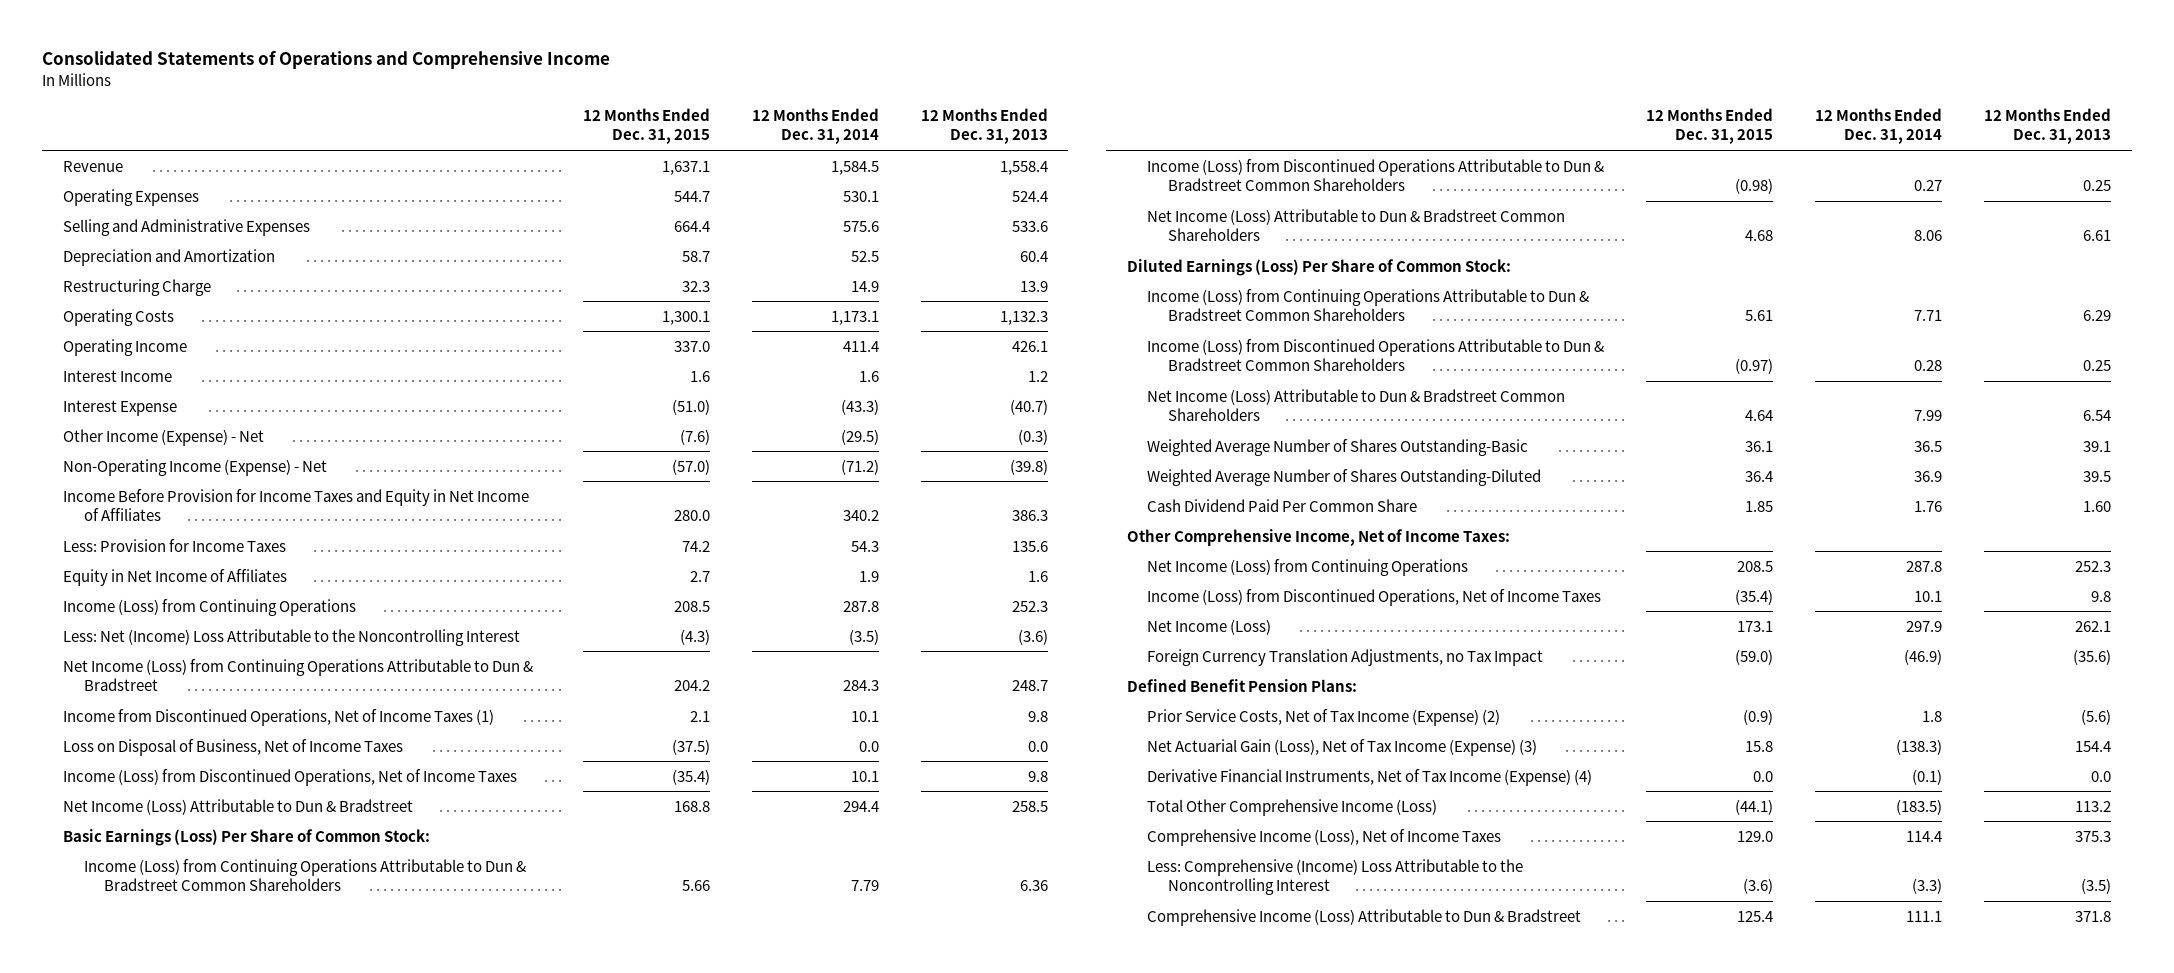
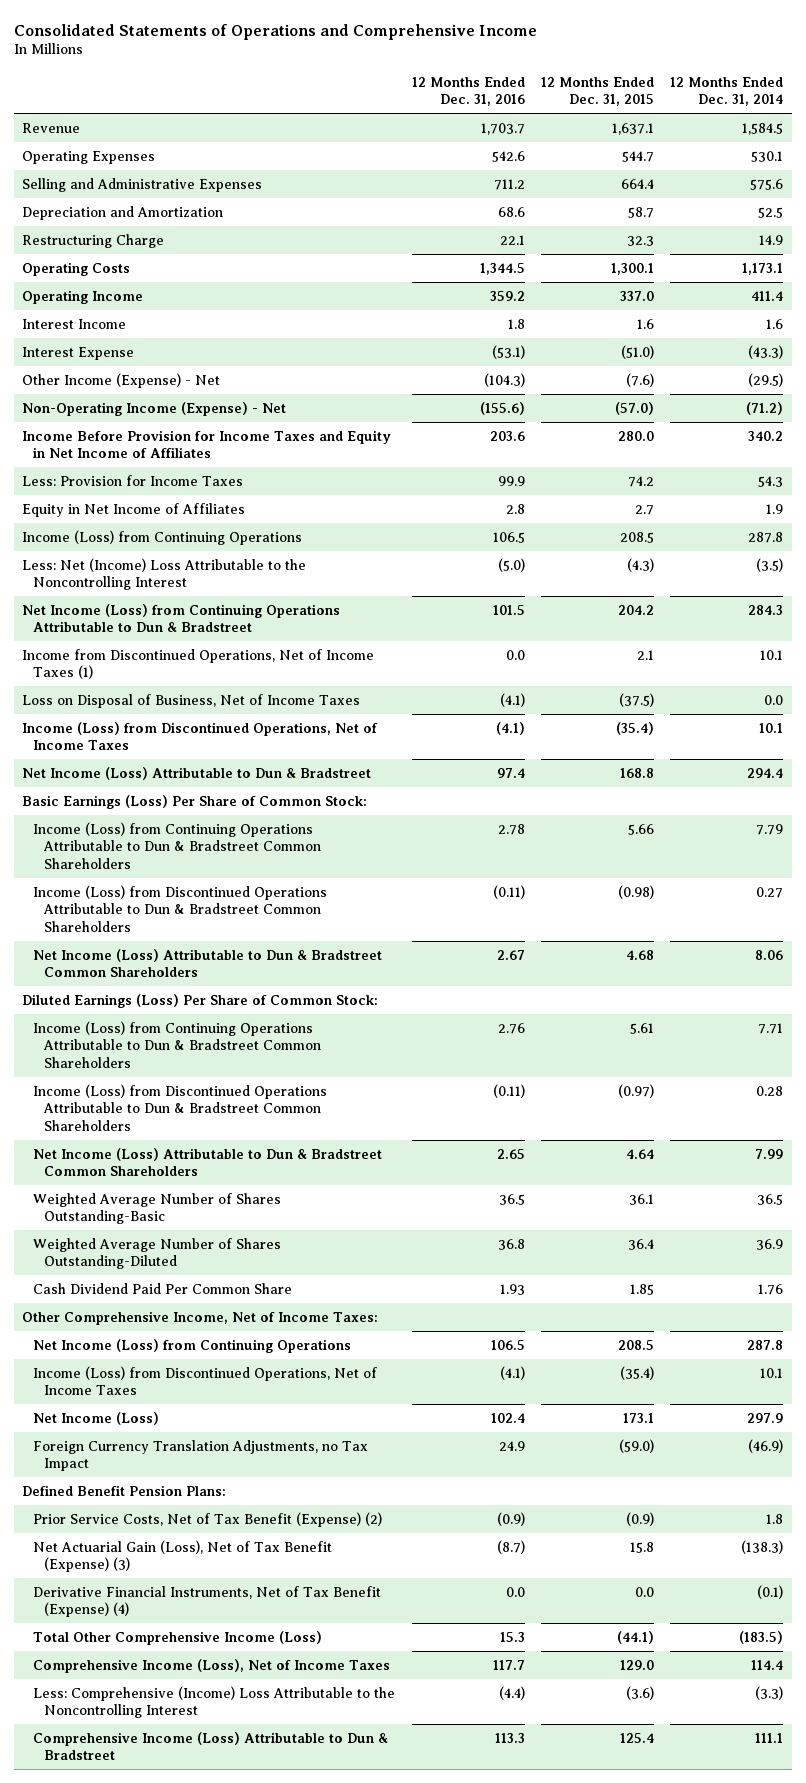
[920,108,1048,145] 12 Months Ended Dec. 31, 2013 -> none
none -> [411,76,525,107] 12 Months Ended Dec. 31, 2016
[1147,708,1501,726] Prior Service Costs, Net of Tax Income (Expense) (2) -> [33,1511,383,1527] Prior Service Costs, Net of Tax Benefit (Expense) (2)
[1147,738,1538,756] Net Actuarial Gain (Loss), Net of Tax Income (Expense) (3) -> [33,1539,333,1573] Net Actuarial Gain (Loss), Net of Tax Benefit (Expense) (3)
[1147,768,1593,786] Derivative Financial Instruments, Net of Tax Income (Expense) (4) -> [33,1585,382,1618] Derivative Financial Instruments, Net of Tax Benefit (Expense) (4)

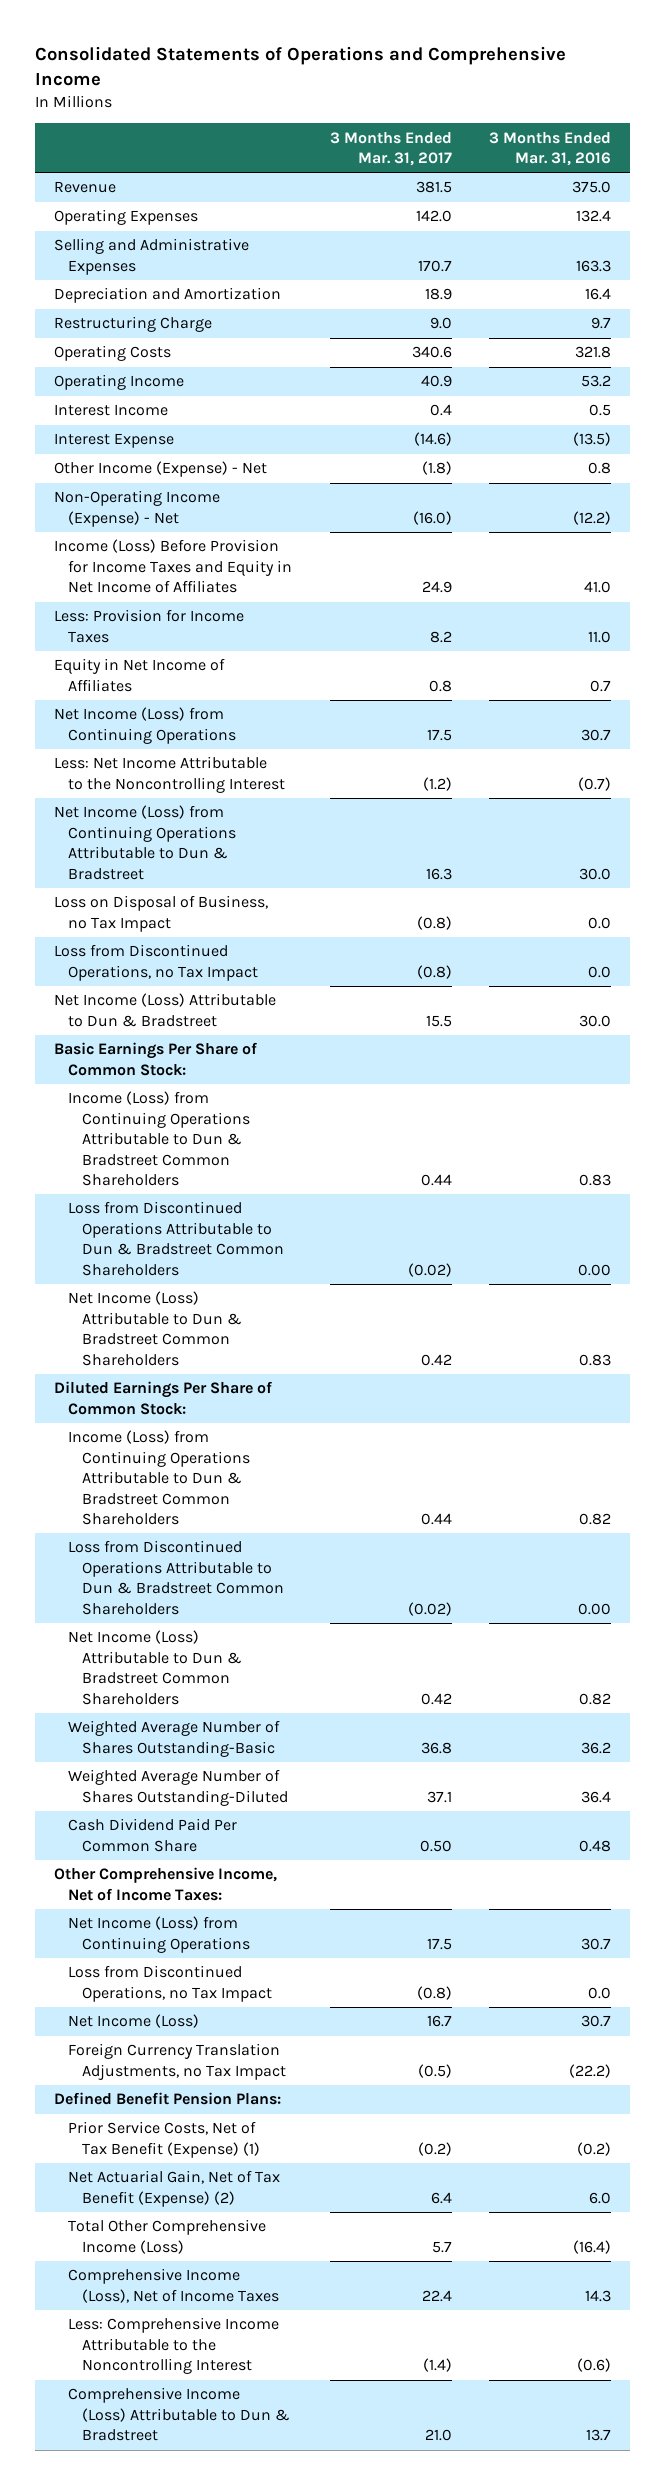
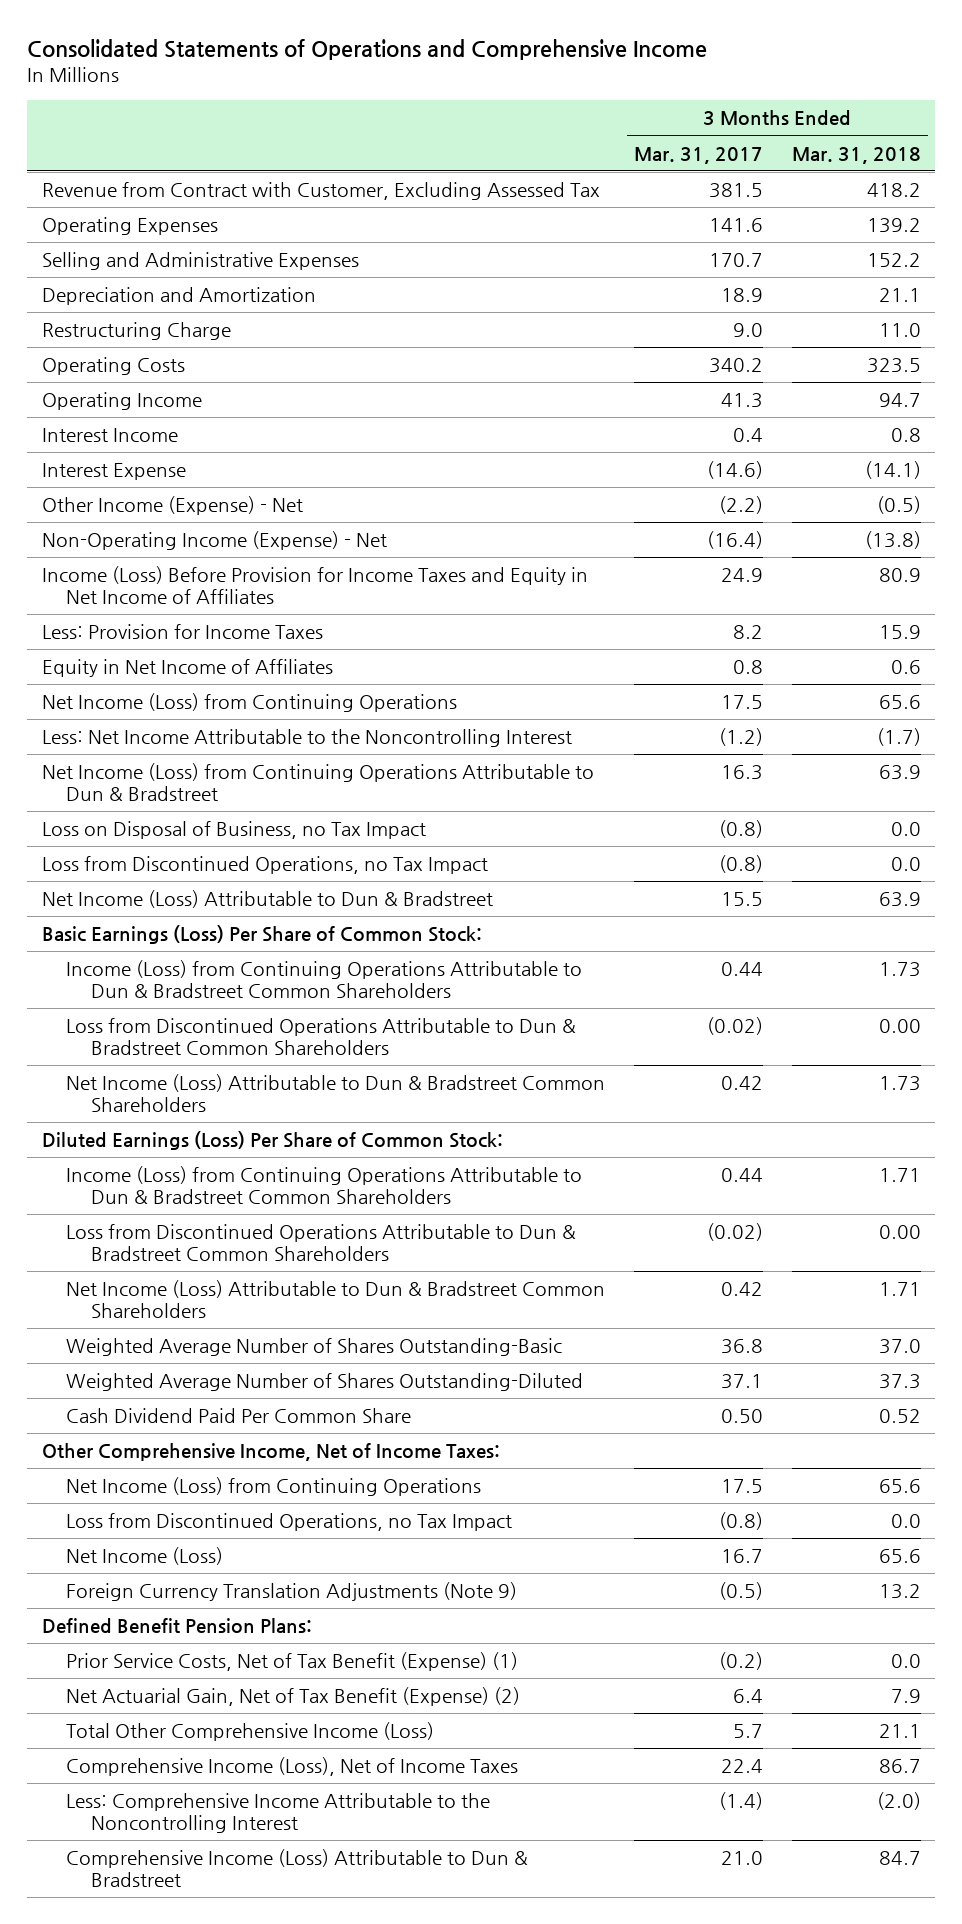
[489,131,612,166] 3 Months Ended Mar. 31, 2016 -> none
none -> [791,146,921,164] Mar. 31, 2018
[54,181,117,194] Revenue -> [41,182,600,201] Revenue from Contract with Customer, Excluding Assessed Tax
[415,210,452,223] 142.0 -> [709,218,764,233] 141.6
[411,346,452,359] 340.6 -> [709,358,764,374] 340.2
[420,375,452,388] 40.9 -> [721,393,764,409] 41.3
[421,461,452,476] (1.8) -> [719,496,764,515] (2.2)
[412,510,452,525] (16.0) -> [707,531,764,550] (16.4)
[54,1042,258,1076] Basic Earnings Per Share of Common Stock: -> [41,925,482,945] Basic Earnings (Loss) Per Share of Common Stock:
[54,1381,273,1415] Diluted Earnings Per Share of Common Stock: -> [41,1131,503,1151] Diluted Earnings (Loss) Per Share of Common Stock:
[68,2043,286,2080] Foreign Currency Translation Adjustments, no Tax Impact -> [66,1582,518,1602] Foreign Currency Translation Adjustments (Note 9)

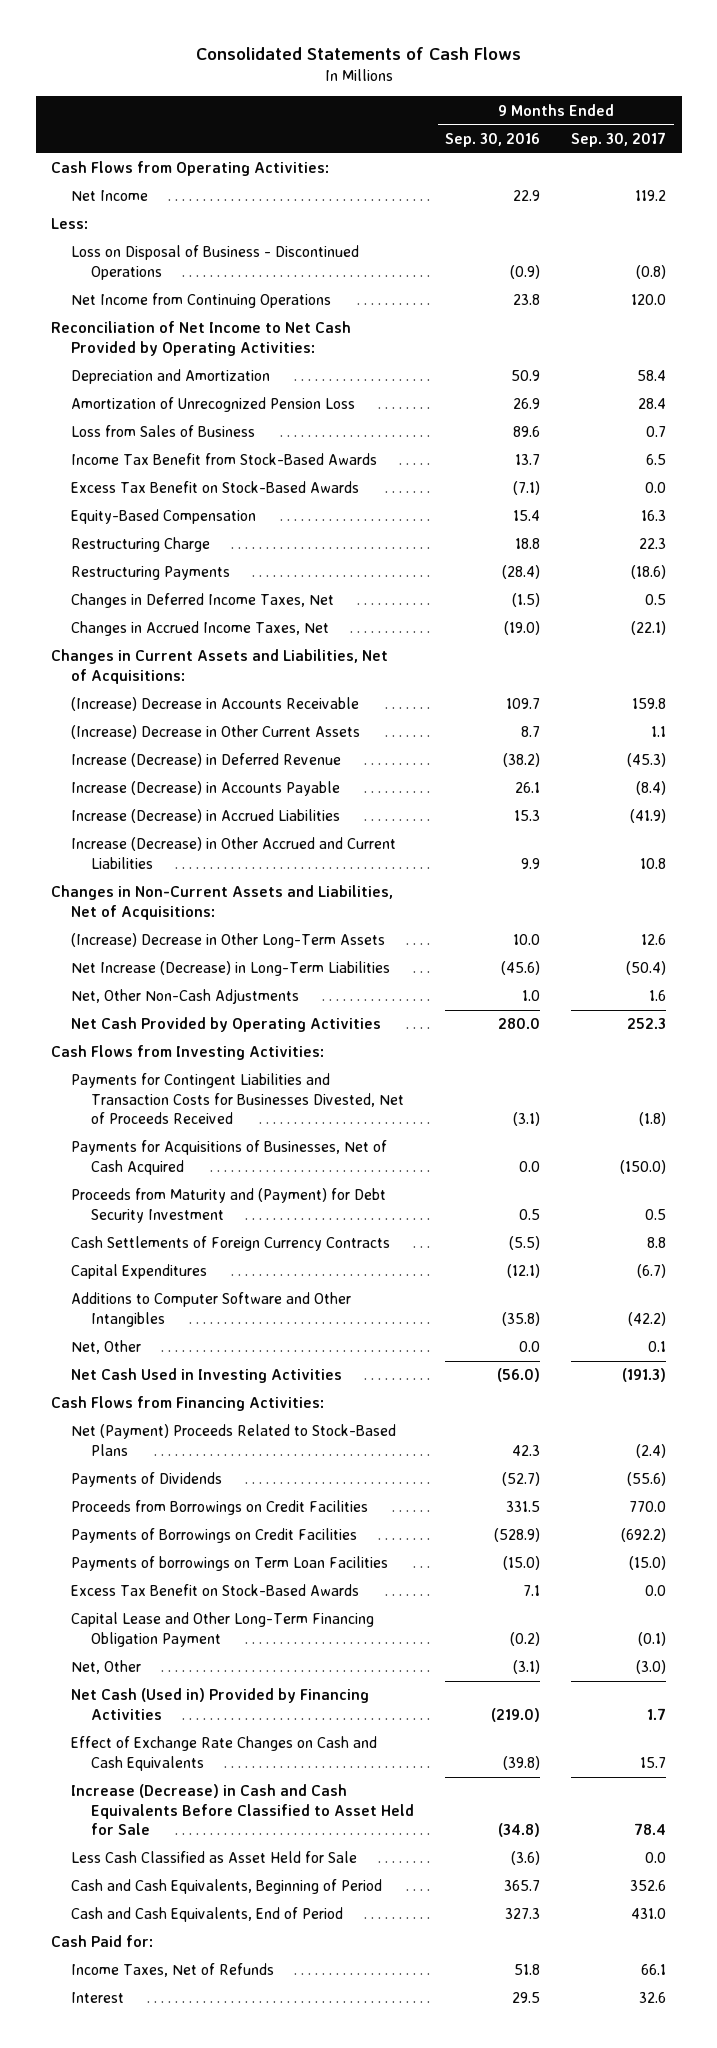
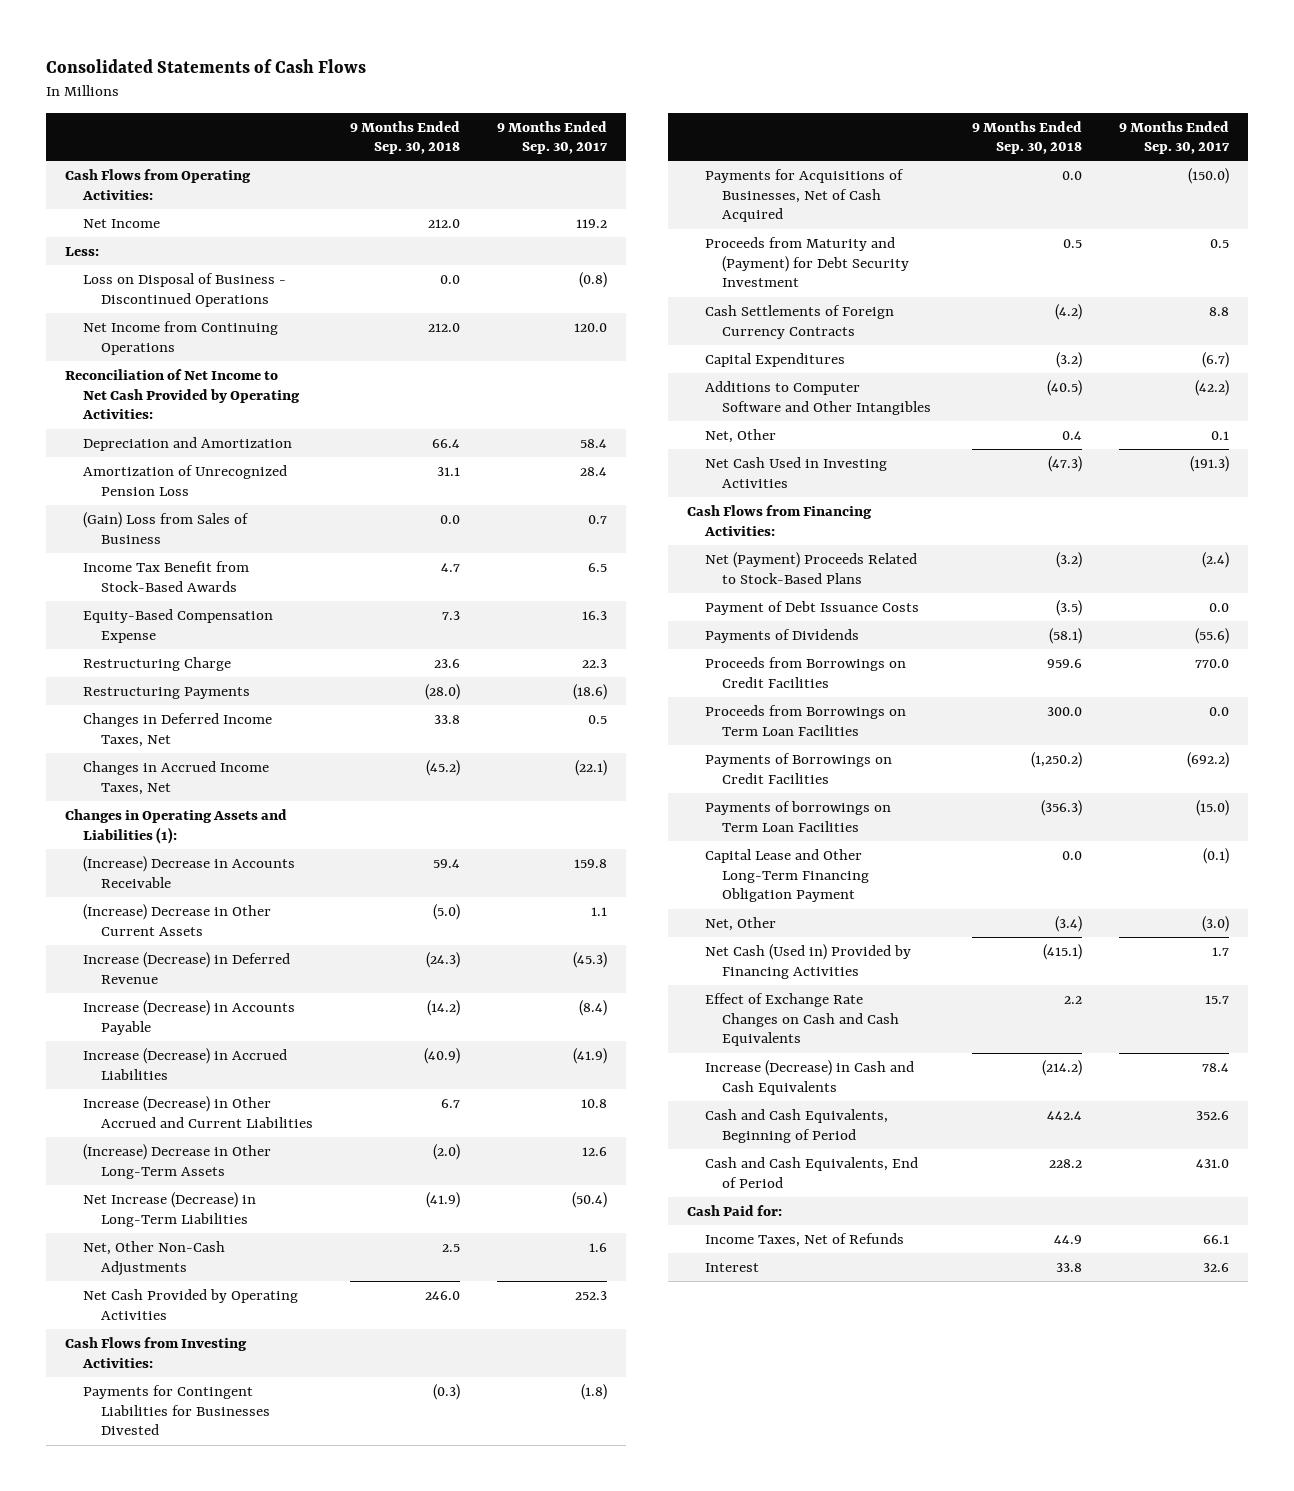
[445,132,541,147] Sep. 30, 2016 -> none
none -> [349,120,460,155] 9 Months Ended Sep. 30, 2018
[71,425,256,438] Loss from Sales of Business -> [82,511,249,544] (Gain) Loss from Sales of Business
[71,481,360,494] Excess Tax Benefit on Stock-Based Awards -> none
[71,509,257,525] Equity-Based Compensation -> [82,608,273,643] Equity-Based Compensation Expense
[51,649,389,684] Changes in Current Assets and Liabilities, Net of Acquisitions: -> [64,808,287,844] Changes in Operating Assets and Liabilities (1):
[51,885,394,920] Changes in Non-Current Assets and Liabilities, Net of Acquisitions: -> none
[71,1073,405,1125] Payments for Contingent Liabilities and Transaction Costs for Businesses Divested, Net of Proceeds Received -> none
none -> [82,1384,270,1436] Payments for Contingent Liabilities for Businesses Divested
none -> [704,600,919,615] Payment of Debt Issuance Costs
none -> [704,704,906,736] Proceeds from Borrowings on Term Loan Facilities
[71,1584,360,1597] Excess Tax Benefit on Stock-Based Awards -> none
[71,1851,358,1864] Less Cash Classified as Asset Held for Sale -> none
[71,1784,415,1836] Increase (Decrease) in Cash and Cash Equivalents Before Classified to Asset Held for Sale -> [704,1059,914,1095] Increase (Decrease) in Cash and Cash Equivalents

